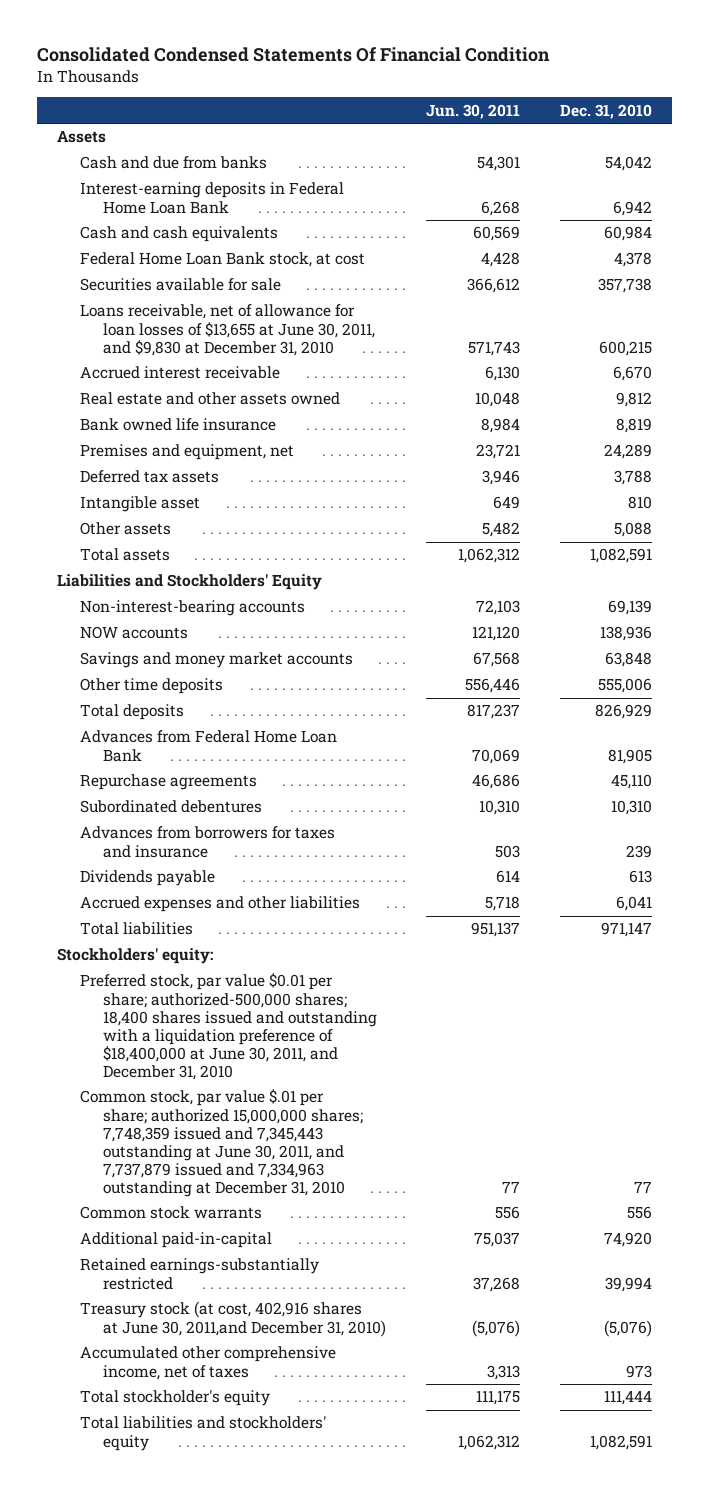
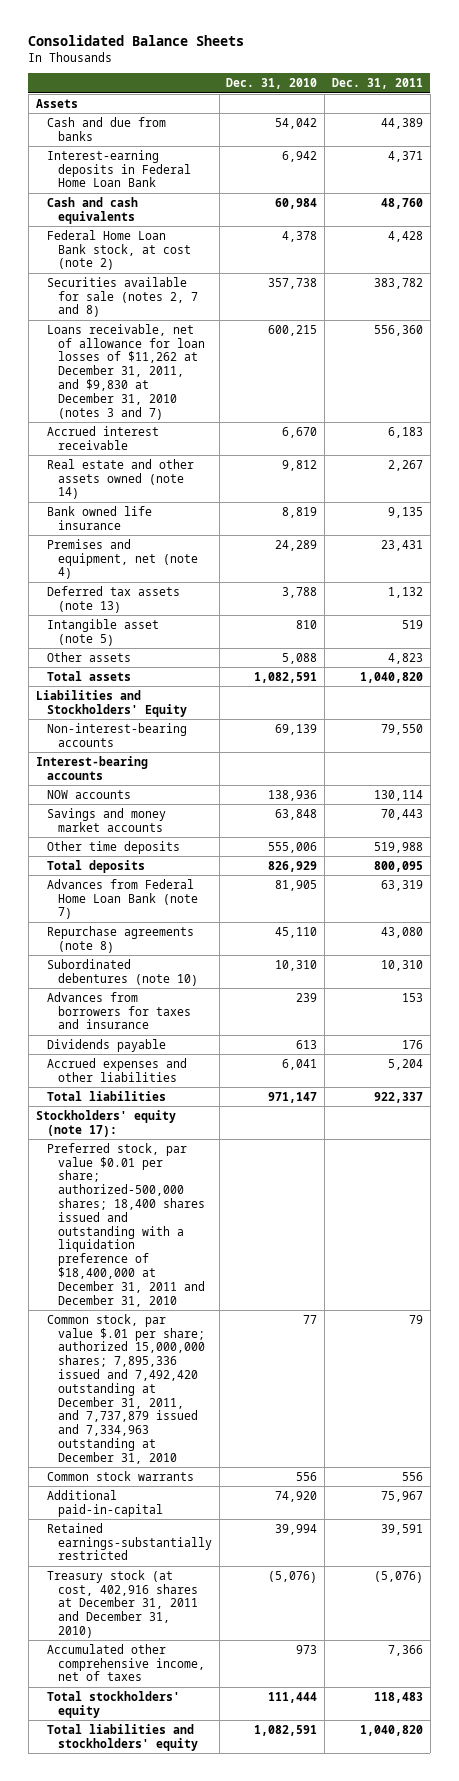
[37,47,551,63] Consolidated Condensed Statements Of Financial Condition -> [28,35,245,47] Consolidated Balance Sheets
[426,103,521,119] Jun. 30, 2011 -> none
none -> [331,78,423,90] Dec. 31, 2011
[80,252,366,268] Federal Home Loan Bank stock, at cost -> [46,229,191,271] Federal Home Loan Bank stock, at cost (note 2)
[80,278,282,292] Securities available for sale -> [46,276,198,318] Securities available for sale (notes 2, 7 and 8)
[80,304,376,356] Loans receivable, net of allowance for loan losses of $13,655 at June 30, 2011, and $9,830 at December 31, 2010 -> [46,323,205,420] Loans receivable, net of allowance for loan losses of $11,262 at December 31, 2011, and $9,830 at December 31, 2010 (notes 3 and 7)
[80,392,341,406] Real estate and other assets owned -> [46,458,194,500] Real estate and other assets owned (note 14)
[80,444,295,461] Premises and equipment, net -> [46,538,198,580] Premises and equipment, net (note 4)
[80,470,220,484] Deferred tax assets -> [46,585,180,613] Deferred tax assets (note 13)
[80,496,201,513] Intangible asset -> [46,618,159,646] Intangible asset (note 5)
none -> [35,755,148,780] Interest-bearing accounts
[80,730,338,762] Advances from Federal Home Loan Bank -> [46,878,198,920] Advances from Federal Home Loan Bank (note 7)
[80,774,258,791] Repurchase agreements -> [46,925,194,953] Repurchase agreements (note 8)
[80,800,263,814] Subordinated debentures -> [46,958,198,986] Subordinated debentures (note 10)
[57,948,214,965] Stockholders' equity: -> [35,1109,176,1137] Stockholders' equity (note 17):
[80,973,378,1081] Preferred stock, par value $0.01 per share; authorized-500,000 shares; 18,400 shares issued and outstanding with a liquidation preference of $18,400,000 at June 30, 2011, and December 31, 2010 -> [46,1142,205,1307] Preferred stock, par value $0.01 per share; authorized-500,000 shares; 18,400 shares issued and outstanding with a liquidation preference of $18,400,000 at December 31, 2011 and December 31, 2010
[80,1089,364,1198] Common stock, par value $.01 per share; authorized 15,000,000 shares; 7,748,359 issued and 7,345,443 outstanding at June 30, 2011, and 7,737,879 issued and 7,334,963 outstanding at December 31, 2010 -> [46,1313,205,1464] Common stock, par value $.01 per share; authorized 15,000,000 shares; 7,895,336 issued and 7,492,420 outstanding at December 31, 2011, and 7,737,879 issued and 7,334,963 outstanding at December 31, 2010
[80,1301,387,1337] Treasury stock (at cost, 402,916 shares at June 30, 2011,and December 31, 2010) -> [46,1569,198,1638] Treasury stock (at cost, 402,916 shares at December 31, 2011 and December 31, 2010)
[80,1390,271,1407] Total stockholder's equity -> [46,1690,180,1718] Total stockholders' equity

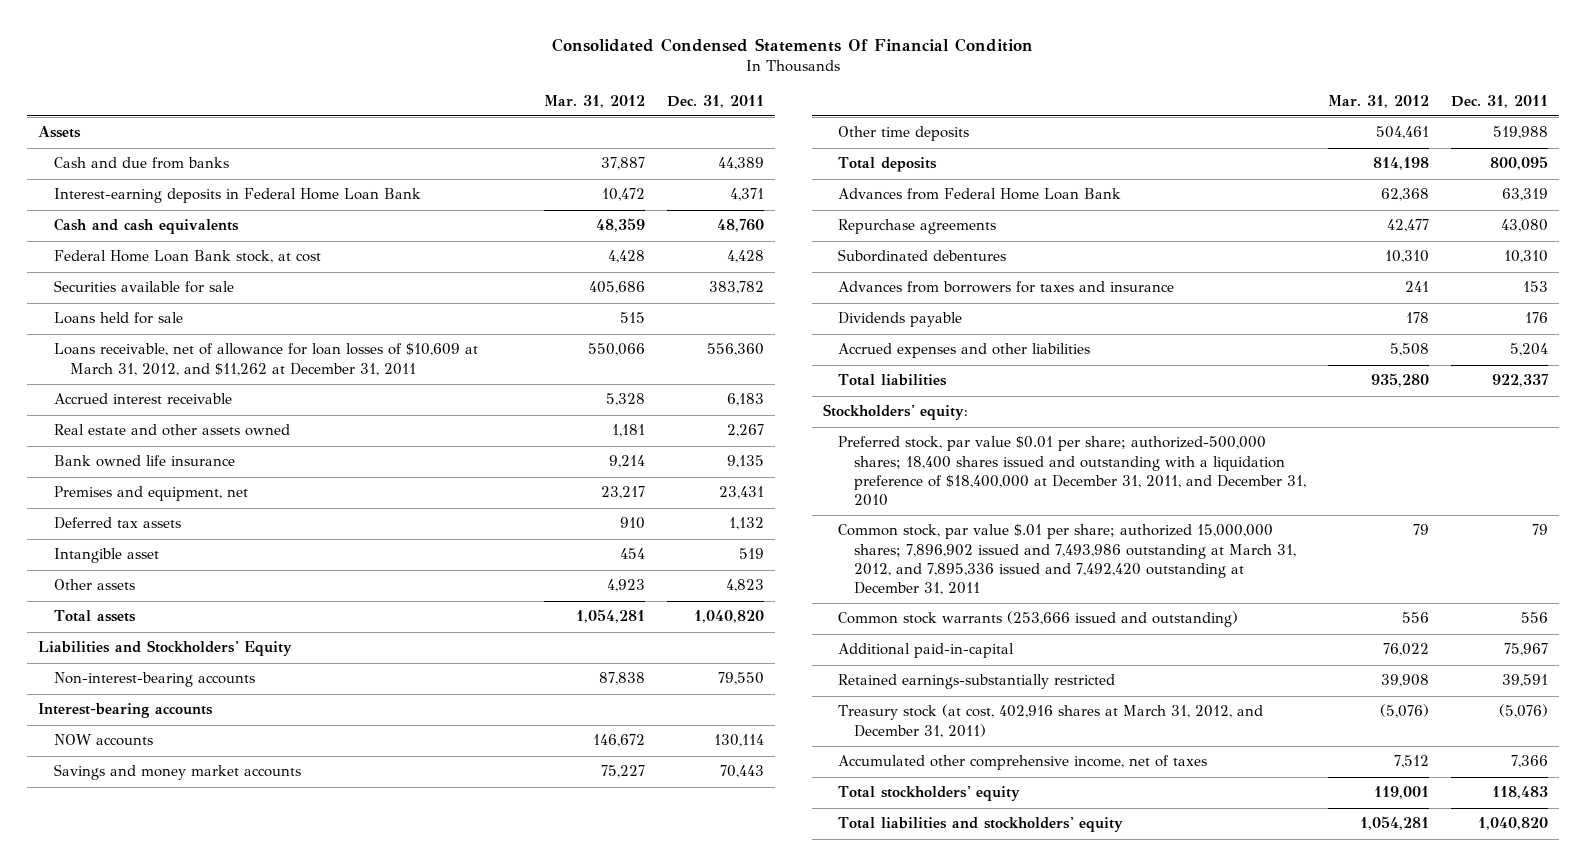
[28,35,245,47] Consolidated Balance Sheets -> [552,37,1034,52] Consolidated Condensed Statements Of Financial Condition
[226,78,318,90] Dec. 31, 2010 -> none
none -> [543,94,645,108] Mar. 31, 2012
[46,229,191,271] Federal Home Loan Bank stock, at cost (note 2) -> [54,250,322,264] Federal Home Loan Bank stock, at cost
[46,276,198,318] Securities available for sale (notes 2, 7 and 8) -> [54,280,235,294] Securities available for sale
none -> [54,312,184,325] Loans held for sale
[46,323,205,420] Loans receivable, net of allowance for loan losses of $11,262 at December 31, 2011, and $9,830 at December 31, 2010 (notes 3 and 7) -> [54,343,479,376] Loans receivable, net of allowance for loan losses of $10,609 at March 31, 2012, and $11,262 at December 31, 2011
[46,458,194,500] Real estate and other assets owned (note 14) -> [54,424,291,437] Real estate and other assets owned
[46,538,198,580] Premises and equipment, net (note 4) -> [54,486,249,502] Premises and equipment, net
[46,585,180,613] Deferred tax assets (note 13) -> [54,517,182,530] Deferred tax assets
[46,618,159,646] Intangible asset (note 5) -> [54,548,160,564] Intangible asset
[46,878,198,920] Advances from Federal Home Loan Bank (note 7) -> [838,188,1122,201] Advances from Federal Home Loan Bank
[46,925,194,953] Repurchase agreements (note 8) -> [838,219,997,235] Repurchase agreements
[46,958,198,986] Subordinated debentures (note 10) -> [838,249,1007,263] Subordinated debentures
[35,1109,176,1137] Stockholders' equity (note 17): -> [822,404,968,421] Stockholders' equity:
[46,1142,205,1307] Preferred stock, par value $0.01 per share; authorized-500,000 shares; 18,400 shares issued and outstanding with a liquidation preference of $18,400,000 at December 31, 2011 and December 31, 2010 -> [838,436,1306,506] Preferred stock, par value $0.01 per share; authorized-500,000 shares; 18,400 shares issued and outstanding with a liquidation preference of $18,400,000 at December 31, 2011, and December 31, 2010
[46,1313,205,1464] Common stock, par value $.01 per share; authorized 15,000,000 shares; 7,895,336 issued and 7,492,420 outstanding at December 31, 2011, and 7,737,879 issued and 7,334,963 outstanding at December 31, 2010 -> [838,524,1296,595] Common stock, par value $.01 per share; authorized 15,000,000 shares; 7,896,902 issued and 7,493,986 outstanding at March 31, 2012, and 7,895,336 issued and 7,492,420 outstanding at December 31, 2011
[46,1470,194,1481] Common stock warrants -> [838,611,1239,628] Common stock warrants (253,666 issued and outstanding)
[46,1569,198,1638] Treasury stock (at cost, 402,916 shares at December 31, 2011 and December 31, 2010) -> [838,704,1264,738] Treasury stock (at cost, 402,916 shares at March 31, 2012, and December 31, 2011)

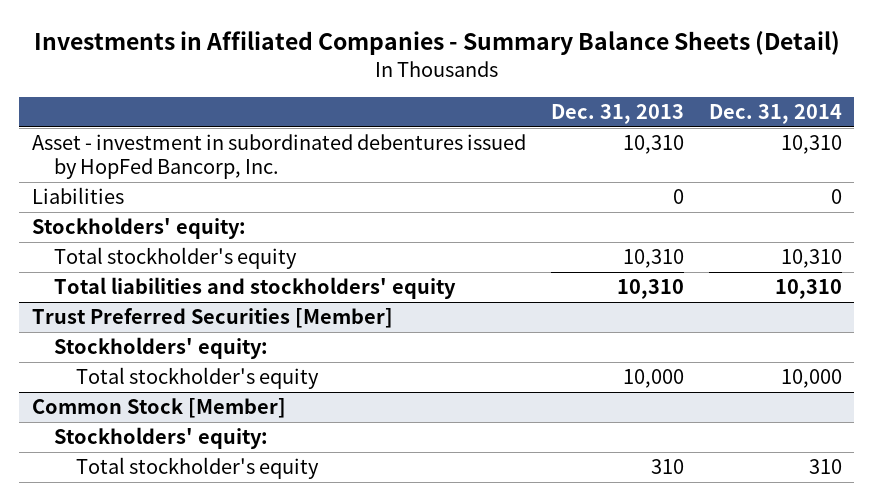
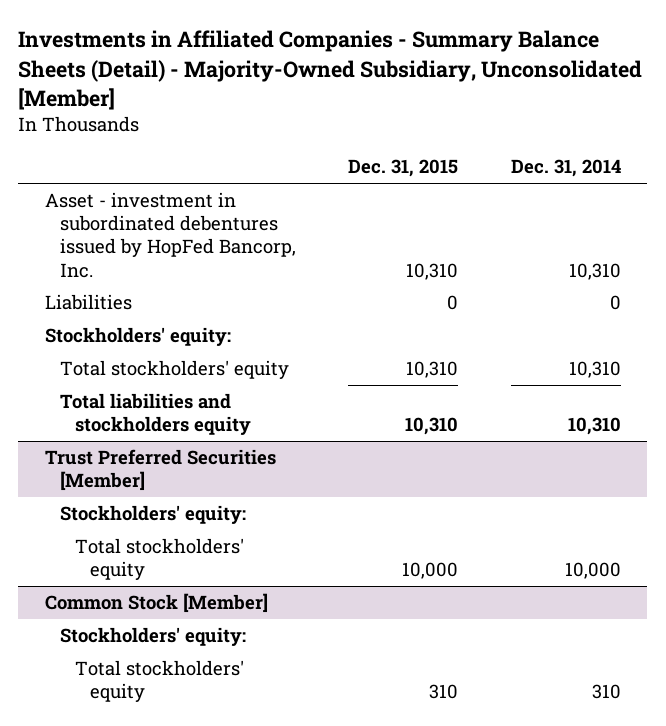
[33,31,840,56] Investments in Affiliated Companies - Summary Balance Sheets (Detail) -> [18,30,643,110] Investments in Affiliated Companies - Summary Balance Sheets (Detail) - Majority-Owned Subsidiary, Unconsolidated [Member]
[550,104,684,125] Dec. 31, 2013 -> none
none -> [348,159,459,178] Dec. 31, 2015
[53,247,297,270] Total stockholder's equity -> [59,360,289,380] Total stockholders' equity
[53,277,456,300] Total liabilities and stockholders' equity -> [59,393,252,436] Total liabilities and stockholders equity
[75,367,319,390] Total stockholder's equity -> [75,538,245,581] Total stockholders' equity
[75,457,319,480] Total stockholder's equity -> [75,660,245,703] Total stockholders' equity

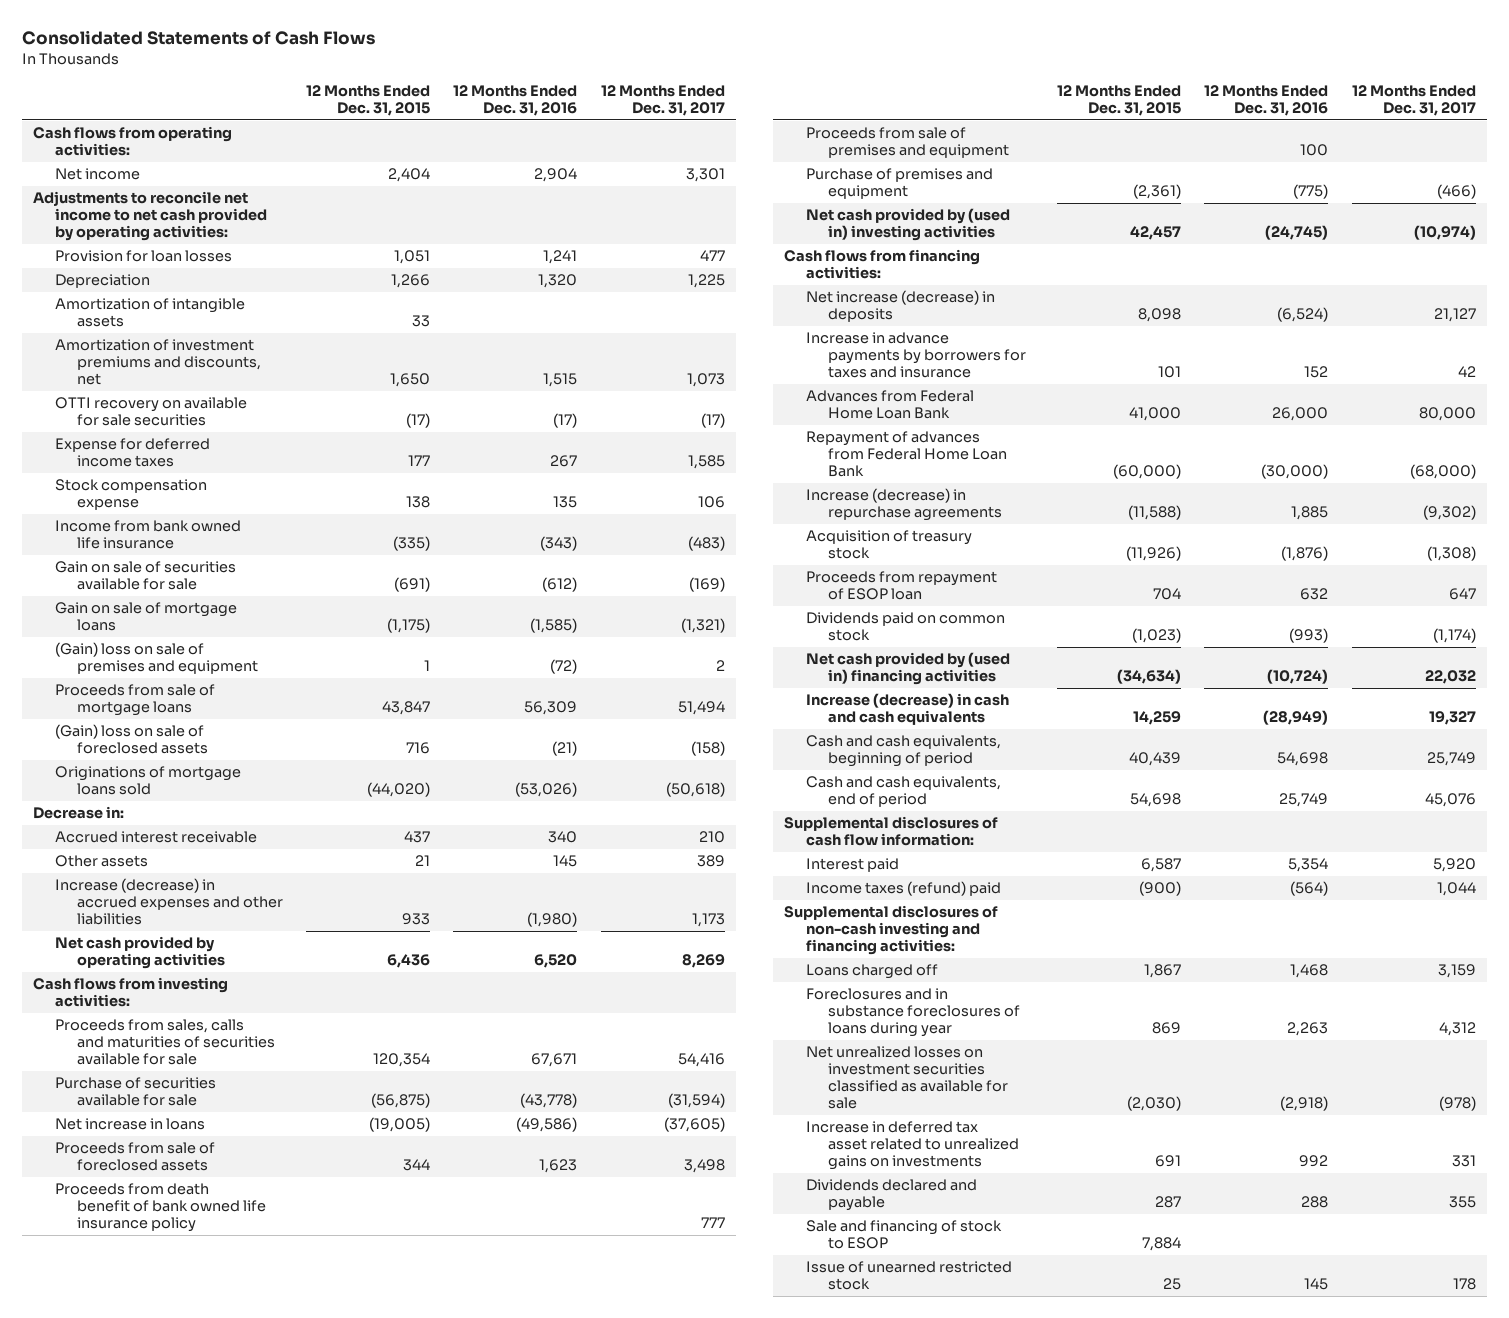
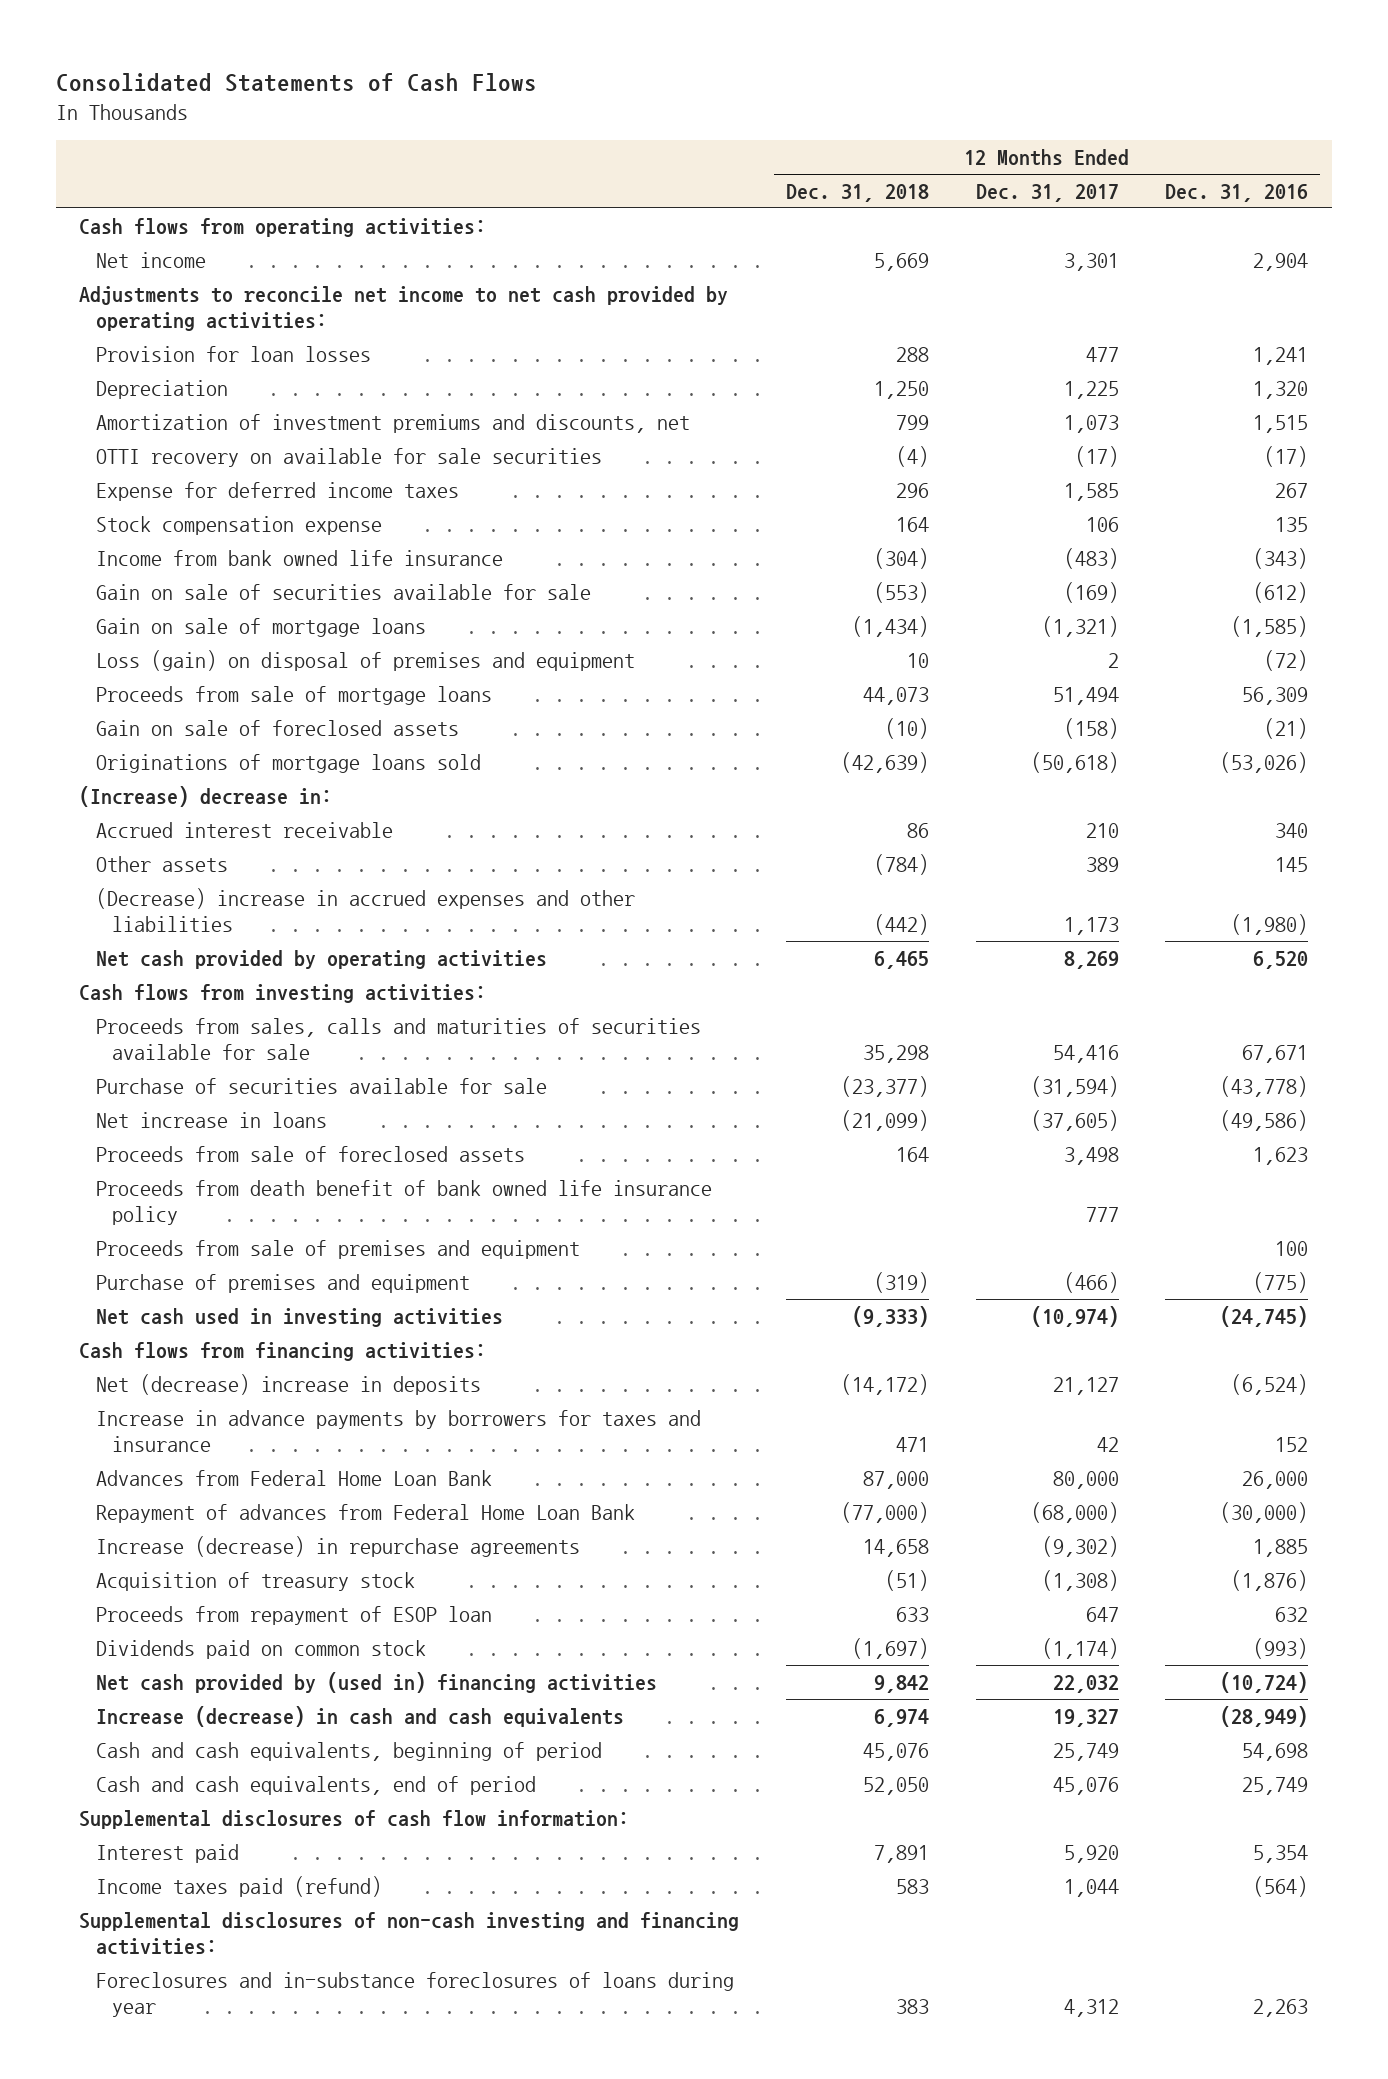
[306,85,431,116] 12 Months Ended Dec. 31, 2015 -> none
none -> [786,183,930,202] Dec. 31, 2018
[55,298,246,328] Amortization of intangible assets -> none
[55,642,258,675] (Gain) loss on sale of premises and equipment -> [95,649,635,671] Loss (gain) on disposal of premises and equipment
[55,724,208,755] (Gain) loss on sale of foreclosed assets -> [95,719,459,736] Gain on sale of foreclosed assets
[33,806,125,820] Decrease in: -> [79,785,333,807] (Increase) decrease in:
[55,878,283,926] Increase (decrease) in accrued expenses and other liabilities -> [95,887,635,932] (Decrease) increase in accrued expenses and other liabilities
[806,208,1011,242] Net cash provided by (used in) investing activities -> [95,1307,503,1327] Net cash used in investing activities
[806,290,996,323] Net increase (decrease) in deposits -> [95,1373,481,1395] Net (decrease) increase in deposits
[806,881,1002,897] Income taxes (refund) paid -> [95,1875,382,1897] Income taxes paid (refund)
[806,964,939,980] Loans charged off -> none
[806,1046,1008,1109] Net unrealized losses on investment securities classified as available for sale -> none
[806,1121,1019,1171] Increase in deferred tax asset related to unrealized gains on investments -> none
[806,1179,978,1212] Dividends declared and payable -> none
[806,1220,1003,1250] Sale and financing of stock to ESOP -> none
[806,1261,1013,1291] Issue of unearned restricted stock -> none
[806,988,1020,1038] Foreclosures and in substance foreclosures of loans during year -> [95,1971,734,2017] Foreclosures and in-substance foreclosures of loans during year

